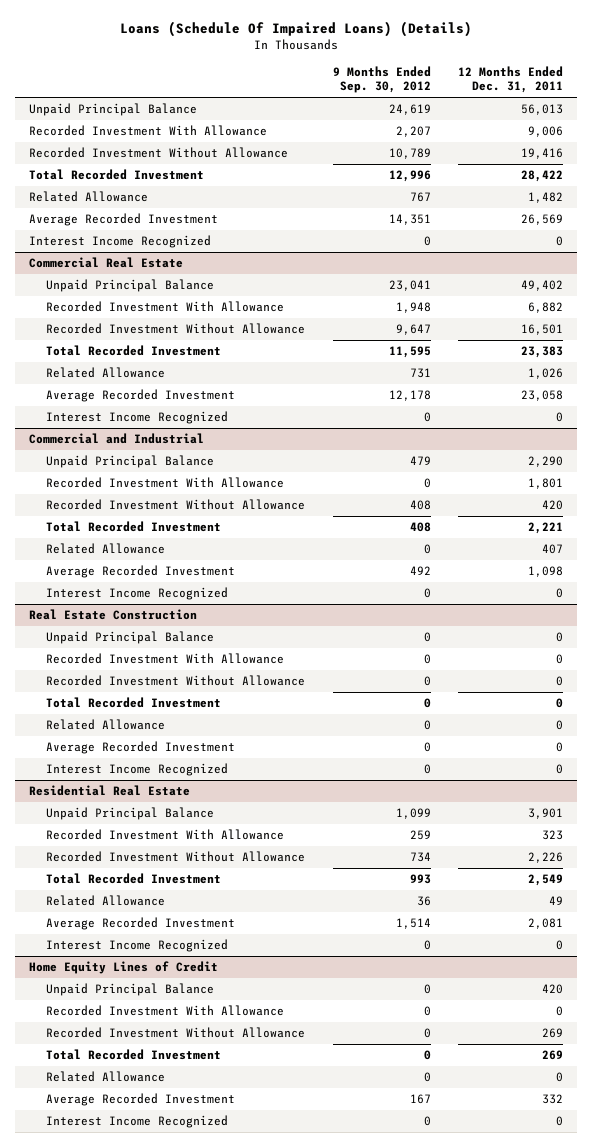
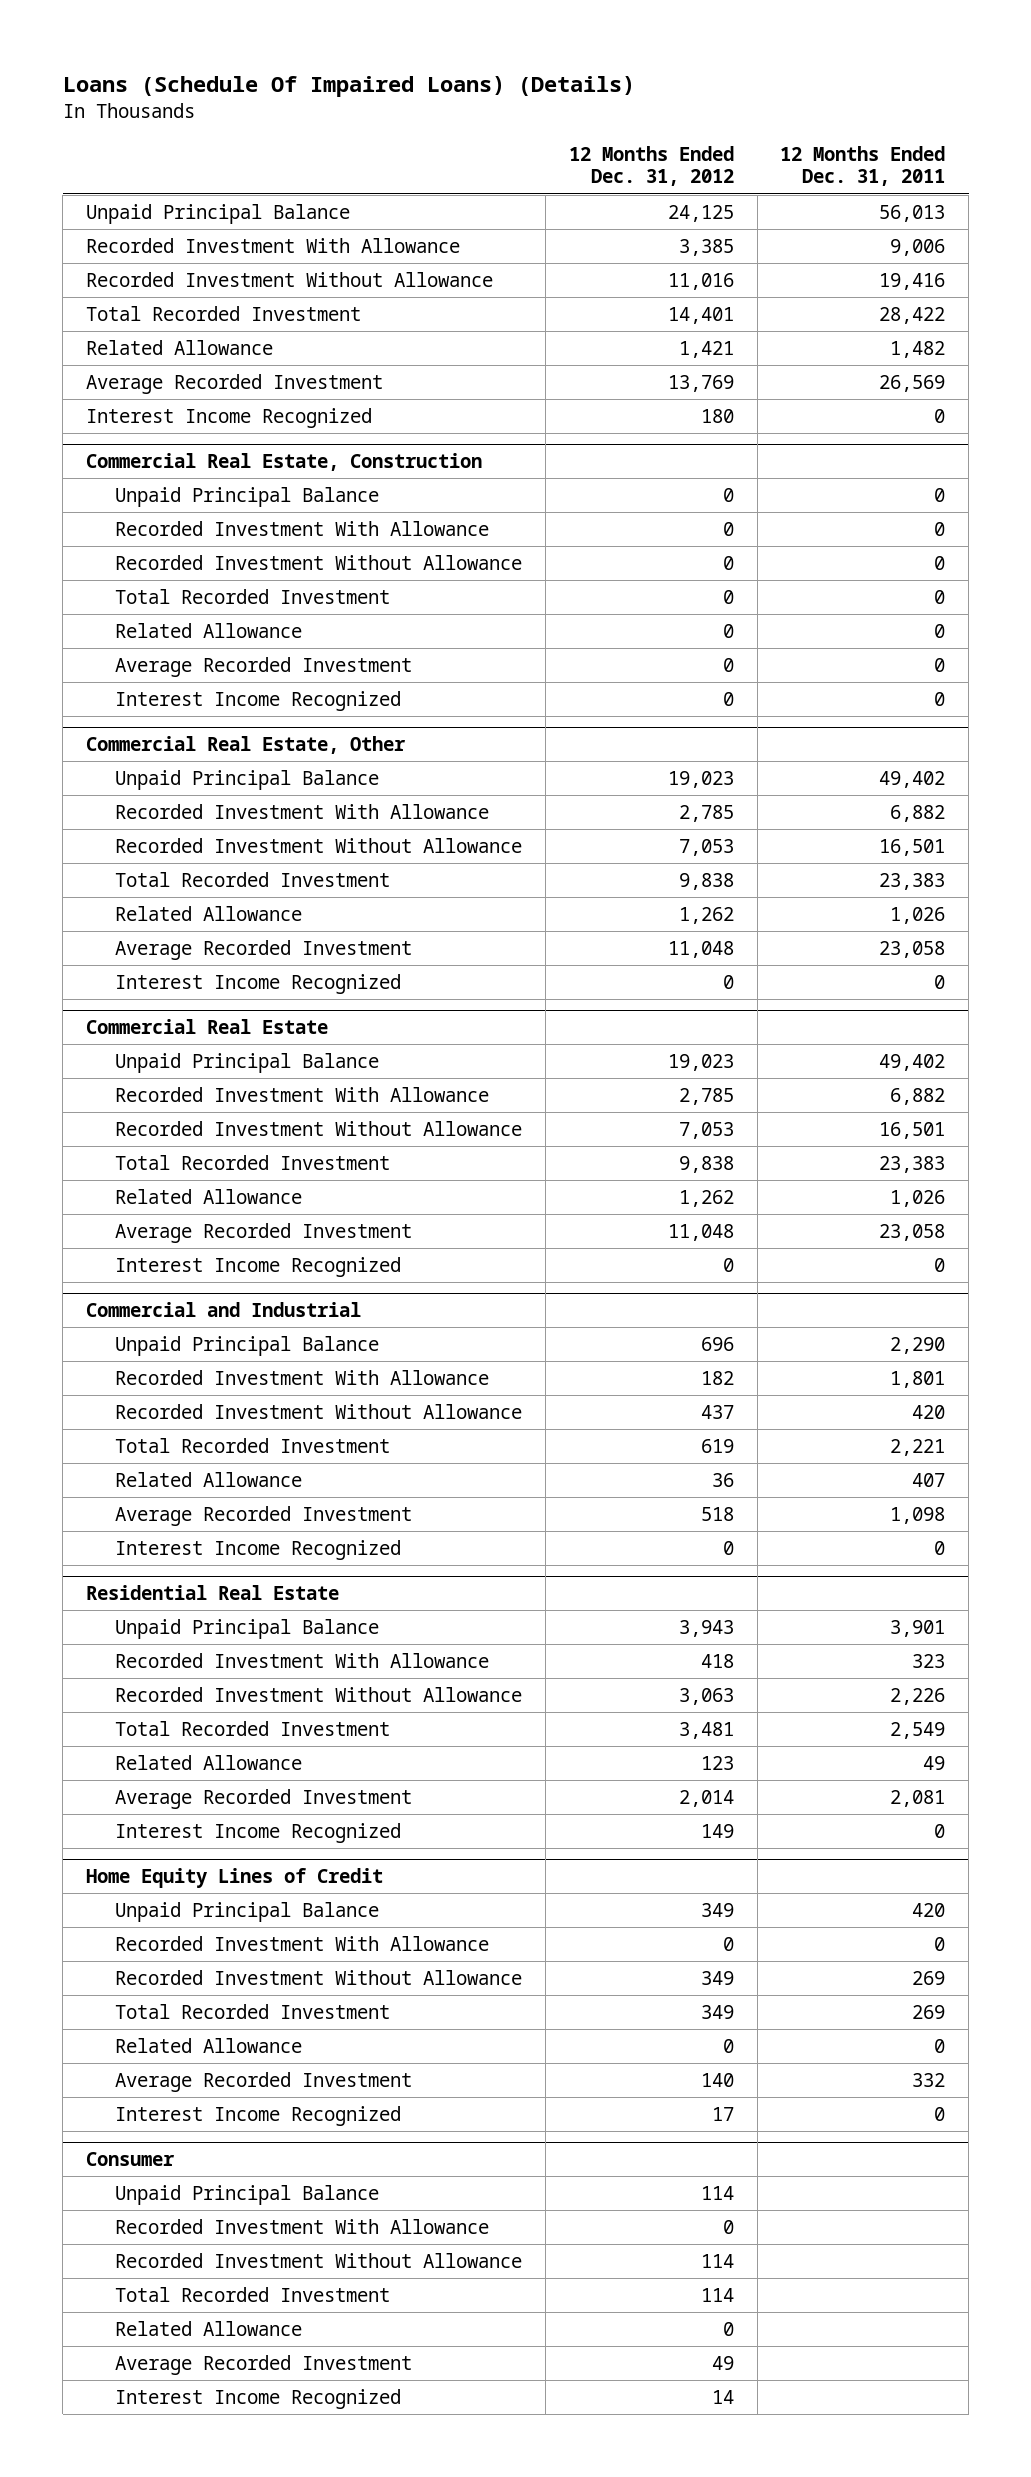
[332,66,431,94] 9 Months Ended Sep. 30, 2012 -> none
none -> [568,146,734,187] 12 Months Ended Dec. 31, 2012
none -> [86,453,483,472] Commercial Real Estate, Construction
none -> [114,487,379,508] Unpaid Principal Balance
none -> [114,521,489,537] Recorded Investment With Allowance
none -> [114,555,522,571] Recorded Investment Without Allowance
none -> [114,589,390,605] Total Recorded Investment
none -> [114,623,302,639] Related Allowance
none -> [114,657,412,678] Average Recorded Investment
none -> [114,691,401,712] Interest Income Recognized
none -> [86,736,407,755] Commercial Real Estate, Other
none -> [114,770,379,791] Unpaid Principal Balance
none -> [114,804,489,820] Recorded Investment With Allowance
none -> [114,838,522,854] Recorded Investment Without Allowance
none -> [114,872,390,888] Total Recorded Investment
none -> [114,906,302,922] Related Allowance
none -> [114,940,412,961] Average Recorded Investment
none -> [114,974,401,995] Interest Income Recognized
[28,609,197,621] Real Estate Construction -> none
[46,631,215,645] Unpaid Principal Balance -> none
[46,653,285,665] Recorded Investment With Allowance -> none
[46,675,306,687] Recorded Investment Without Allowance -> none
[46,697,222,709] Total Recorded Investment -> none
[46,719,166,731] Related Allowance -> none
[46,741,236,755] Average Recorded Investment -> none
[46,763,229,777] Interest Income Recognized -> none
none -> [86,2152,176,2167] Consumer
none -> [114,2185,379,2206] Unpaid Principal Balance
none -> [114,2219,489,2235] Recorded Investment With Allowance
none -> [114,2253,522,2269] Recorded Investment Without Allowance
none -> [114,2287,390,2303] Total Recorded Investment
none -> [114,2321,302,2337] Related Allowance
none -> [114,2355,412,2376] Average Recorded Investment
none -> [114,2389,401,2410] Interest Income Recognized

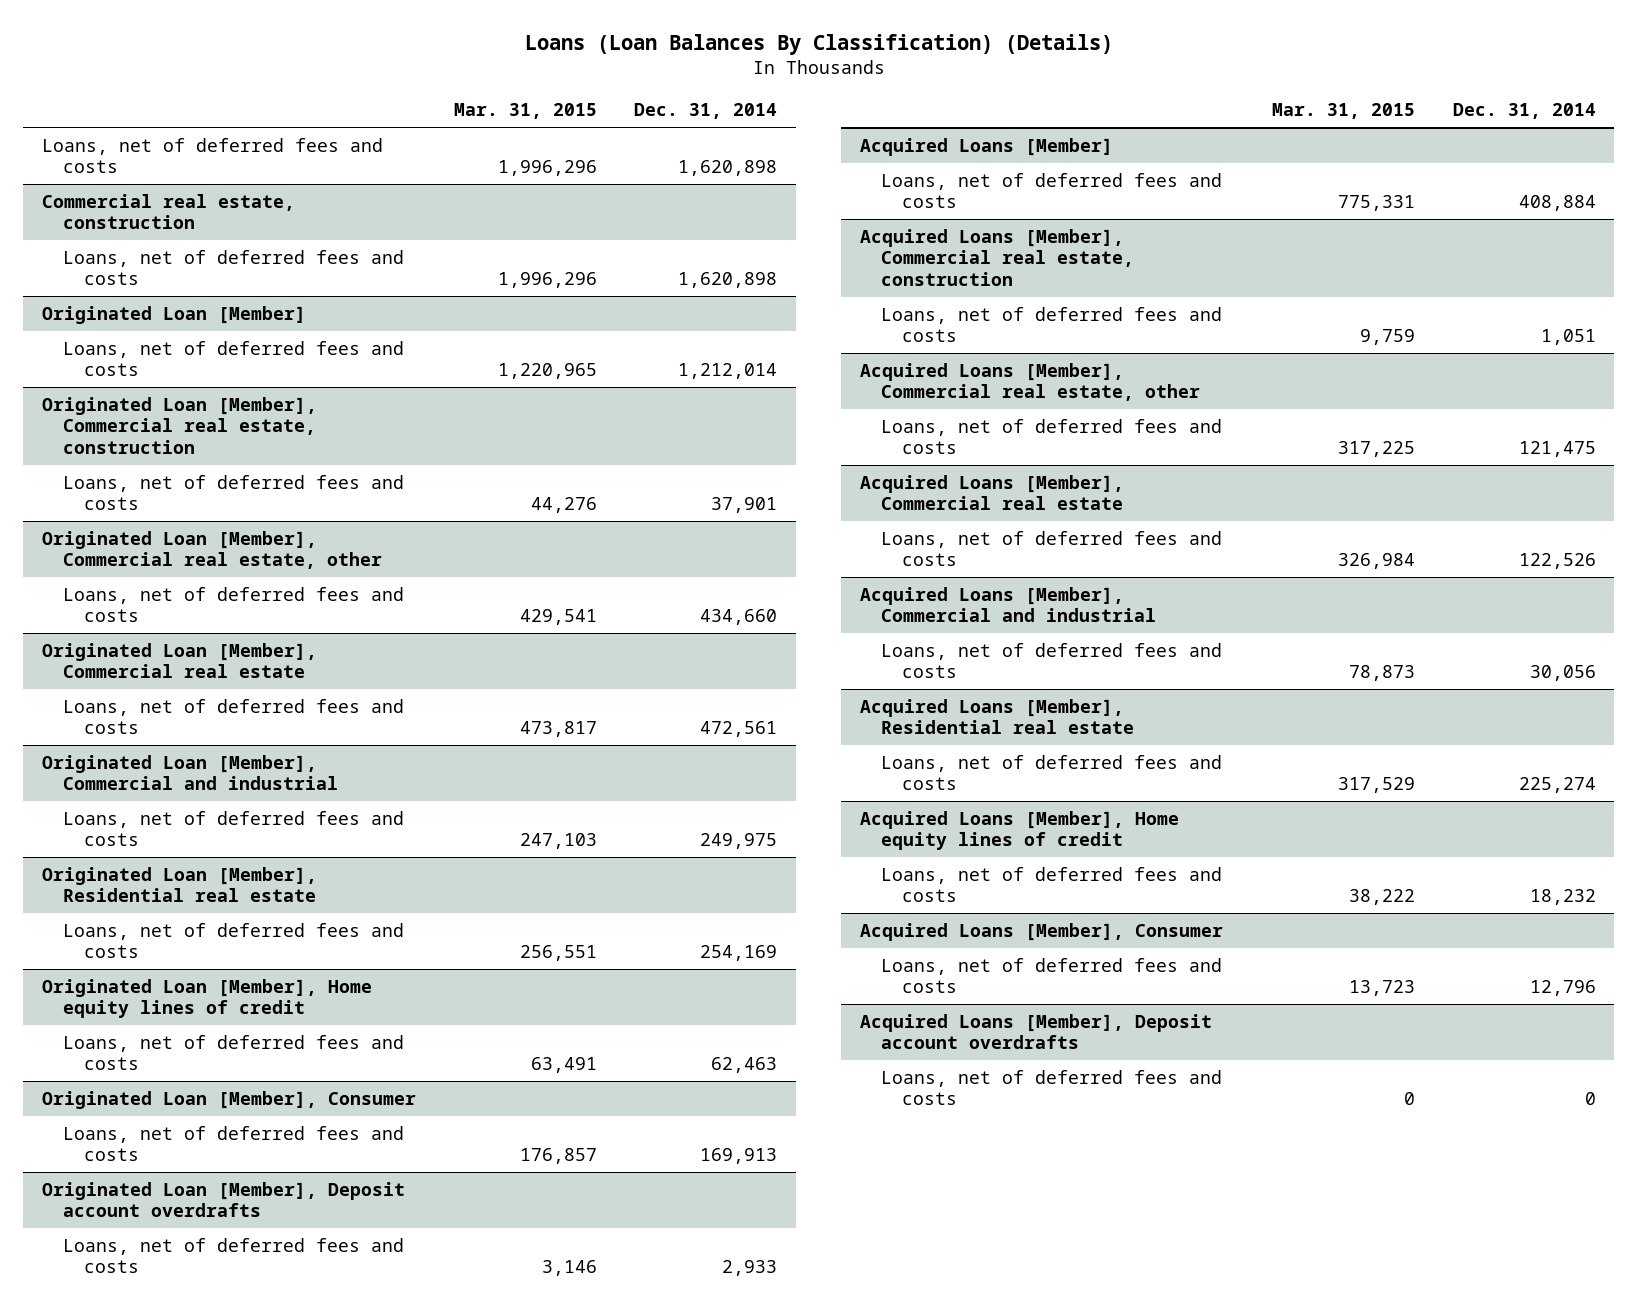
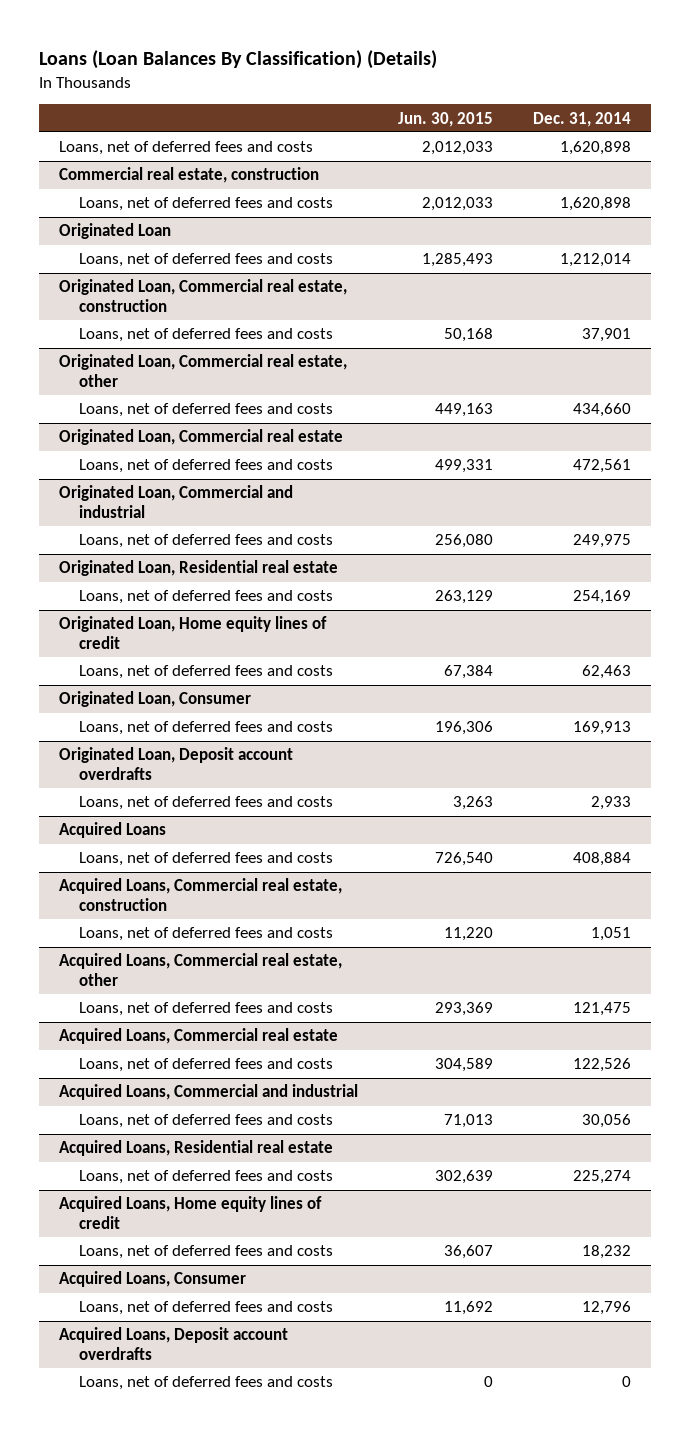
[453,103,597,120] Mar. 31, 2015 -> none
none -> [397,111,493,127] Jun. 30, 2015
[41,305,306,324] Originated Loan [Member] -> [58,223,171,240] Originated Loan
[41,396,317,455] Originated Loan [Member], Commercial real estate, construction -> [58,279,347,313] Originated Loan, Commercial real estate, construction
[41,530,382,570] Originated Loan [Member], Commercial real estate, other -> [58,354,347,388] Originated Loan, Commercial real estate, other
[41,642,317,679] Originated Loan [Member], Commercial real estate -> [58,429,343,446] Originated Loan, Commercial real estate
[41,754,338,791] Originated Loan [Member], Commercial and industrial -> [58,485,293,519] Originated Loan, Commercial and industrial
[41,866,317,903] Originated Loan [Member], Residential real estate -> [58,560,338,577] Originated Loan, Residential real estate
[41,978,372,1019] Originated Loan [Member], Home equity lines of credit -> [58,616,327,650] Originated Loan, Home equity lines of credit
[41,1090,416,1109] Originated Loan [Member], Consumer -> [58,691,251,708] Originated Loan, Consumer
[41,1181,405,1218] Originated Loan [Member], Deposit account overdrafts -> [58,747,293,781] Originated Loan, Deposit account overdrafts
[859,137,1113,156] Acquired Loans [Member] -> [58,822,166,839] Acquired Loans
[859,228,1135,287] Acquired Loans [Member], Commercial real estate, construction -> [58,878,342,912] Acquired Loans, Commercial real estate, construction
[859,362,1201,402] Acquired Loans [Member], Commercial real estate, other -> [58,953,342,987] Acquired Loans, Commercial real estate, other
[859,474,1124,511] Acquired Loans [Member], Commercial real estate -> [58,1028,338,1045] Acquired Loans, Commercial real estate
[859,586,1157,623] Acquired Loans [Member], Commercial and industrial -> [58,1084,358,1101] Acquired Loans, Commercial and industrial
[859,698,1135,735] Acquired Loans [Member], Residential real estate -> [58,1140,333,1157] Acquired Loans, Residential real estate
[859,810,1179,851] Acquired Loans [Member], Home equity lines of credit -> [58,1196,322,1230] Acquired Loans, Home equity lines of credit
[859,922,1223,941] Acquired Loans [Member], Consumer -> [58,1271,246,1288] Acquired Loans, Consumer
[859,1013,1212,1050] Acquired Loans [Member], Deposit account overdrafts -> [58,1327,288,1361] Acquired Loans, Deposit account overdrafts

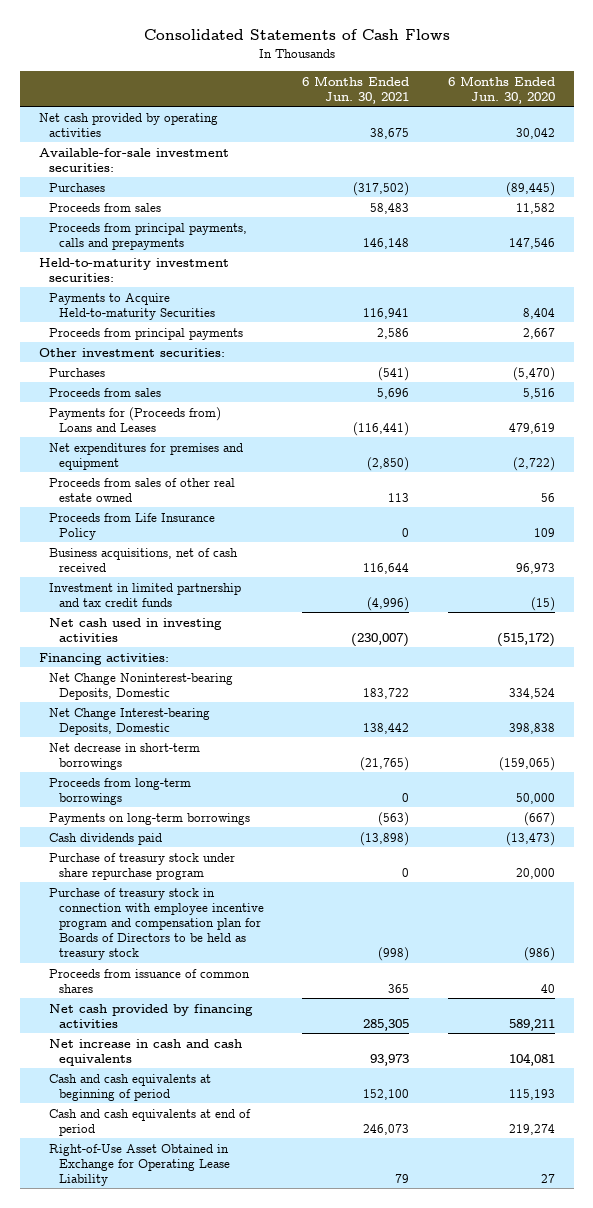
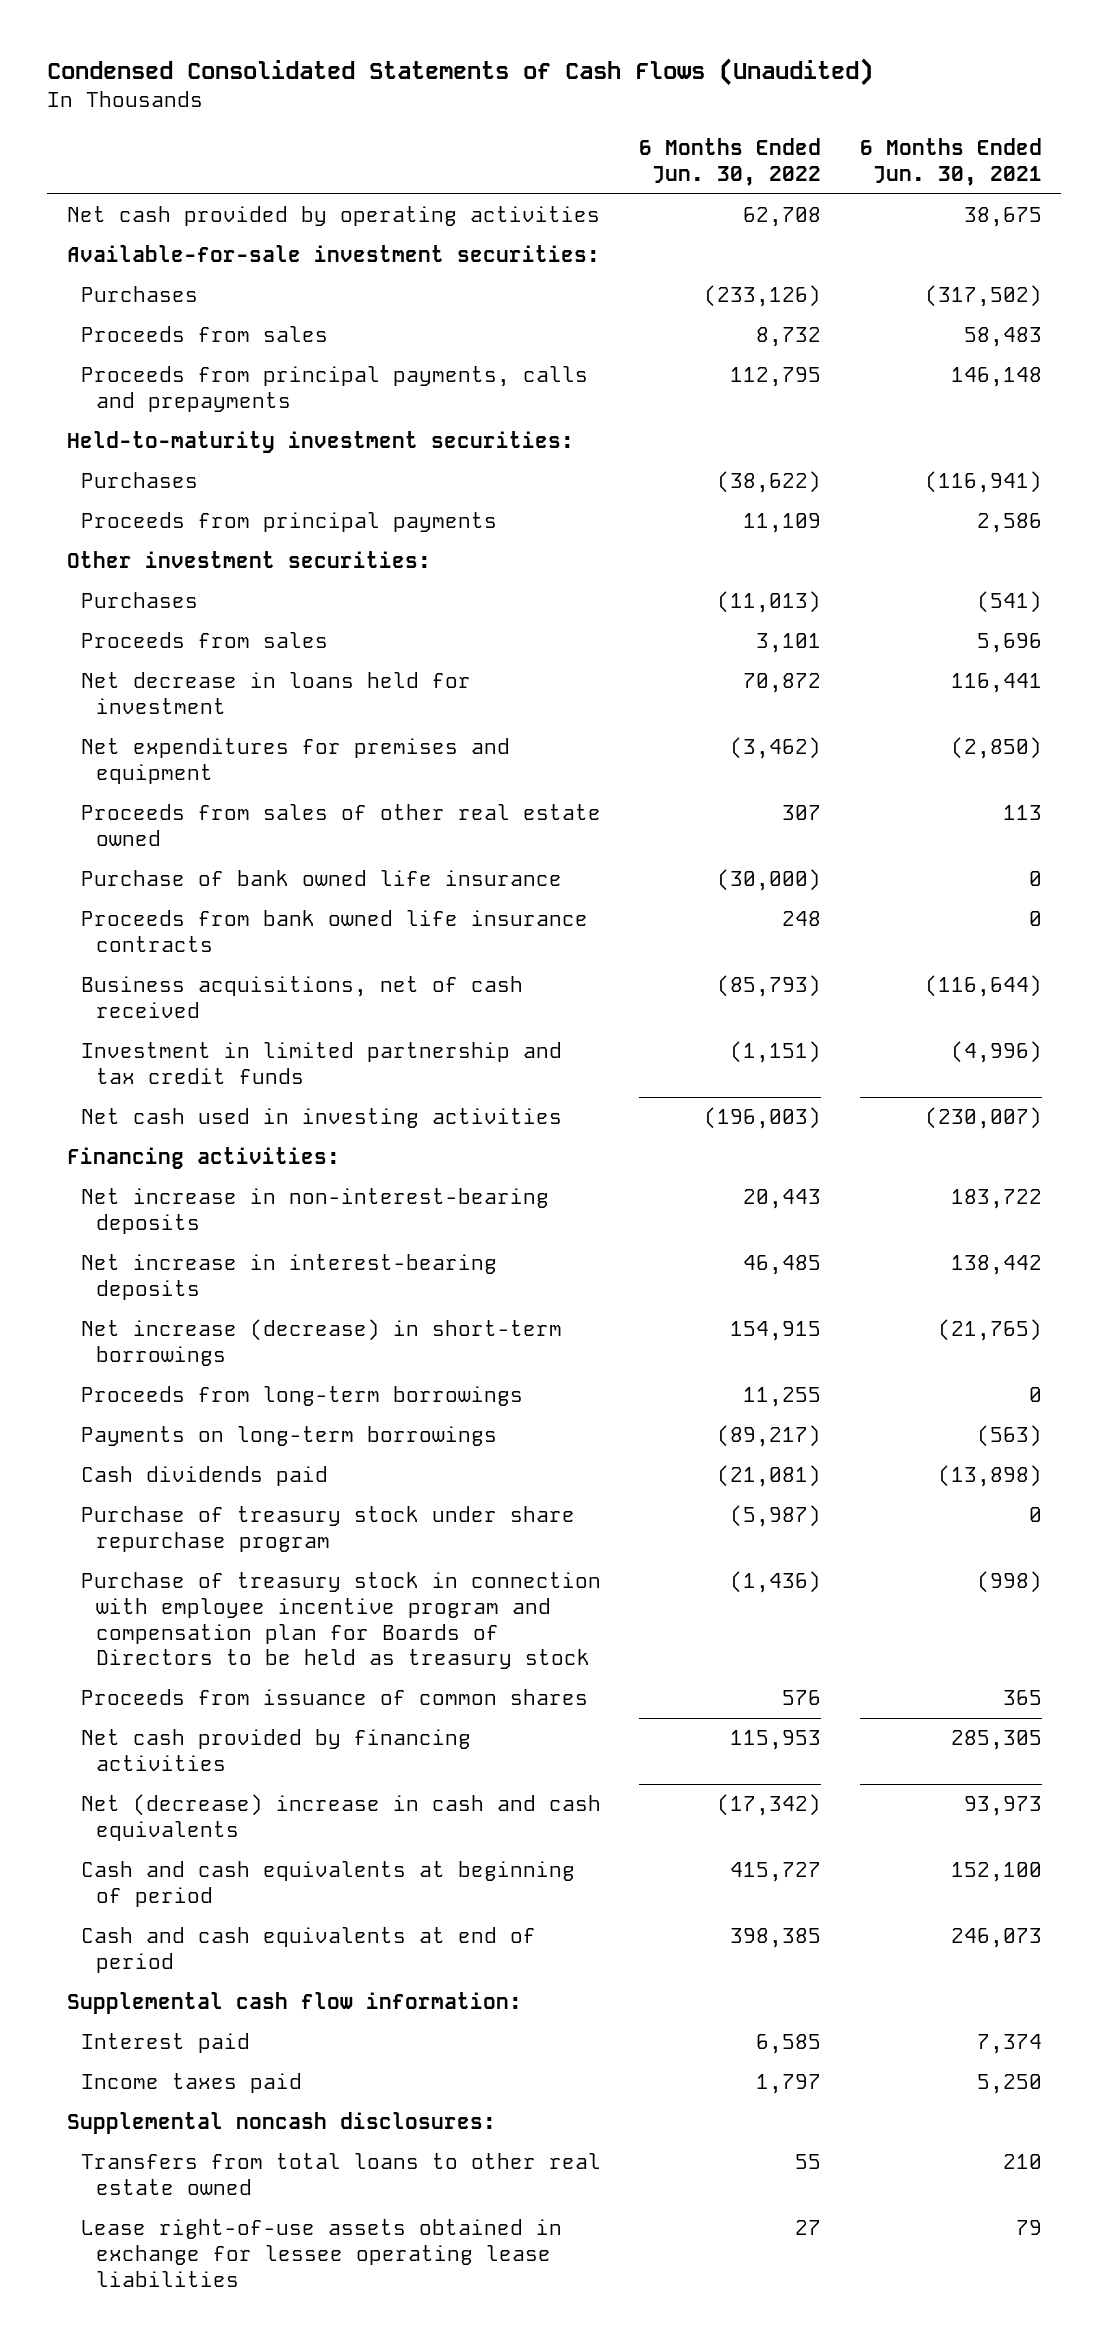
[143,29,450,41] Consolidated Statements of Cash Flows -> [47,58,874,87] Condensed Consolidated Statements of Cash Flows (Unaudited)
[447,75,555,104] 6 Months Ended Jun. 30, 2020 -> none
none -> [639,138,822,186] 6 Months Ended Jun. 30, 2022
[48,292,215,320] Payments to Acquire Held-to-maturity Securities -> none
none -> [81,472,199,489] Purchases
[48,406,221,432] Payments for (Proceeds from) Loans and Leases -> none
none -> [81,672,472,714] Net decrease in loans held for investment
none -> [81,870,563,887] Purchase of bank owned life insurance
[48,512,215,540] Proceeds from Life Insurance Policy -> [81,910,589,952] Proceeds from bank owned life insurance contracts
[363,562,410,574] 116,644 -> [924,975,1042,998] (116,644)
[48,672,233,700] Net Change Noninterest-bearing Deposits, Domestic -> [81,1188,550,1234] Net increase in non-interest-bearing deposits
[48,707,210,735] Net Change Interest-bearing Deposits, Domestic -> [81,1254,498,1300] Net increase in interest-bearing deposits
[48,742,200,770] Net decrease in short-term borrowings -> [81,1319,563,1366] Net increase (decrease) in short-term borrowings
[48,1038,242,1066] Net increase in cash and cash equivalents -> [81,1794,602,1841] Net (decrease) increase in cash and cash equivalents
none -> [66,1992,522,2015] Supplemental cash flow information:
none -> [81,2033,251,2054] Interest paid
none -> [81,2073,303,2094] Income taxes paid
none -> [66,2112,496,2135] Supplemental noncash disclosures:
none -> [81,2153,602,2195] Transfers from total loans to other real estate owned
[48,1143,230,1186] Right-of-Use Asset Obtained in Exchange for Operating Lease Liability -> [81,2219,563,2287] Lease right-of-use assets obtained in exchange for lessee operating lease liabilities

